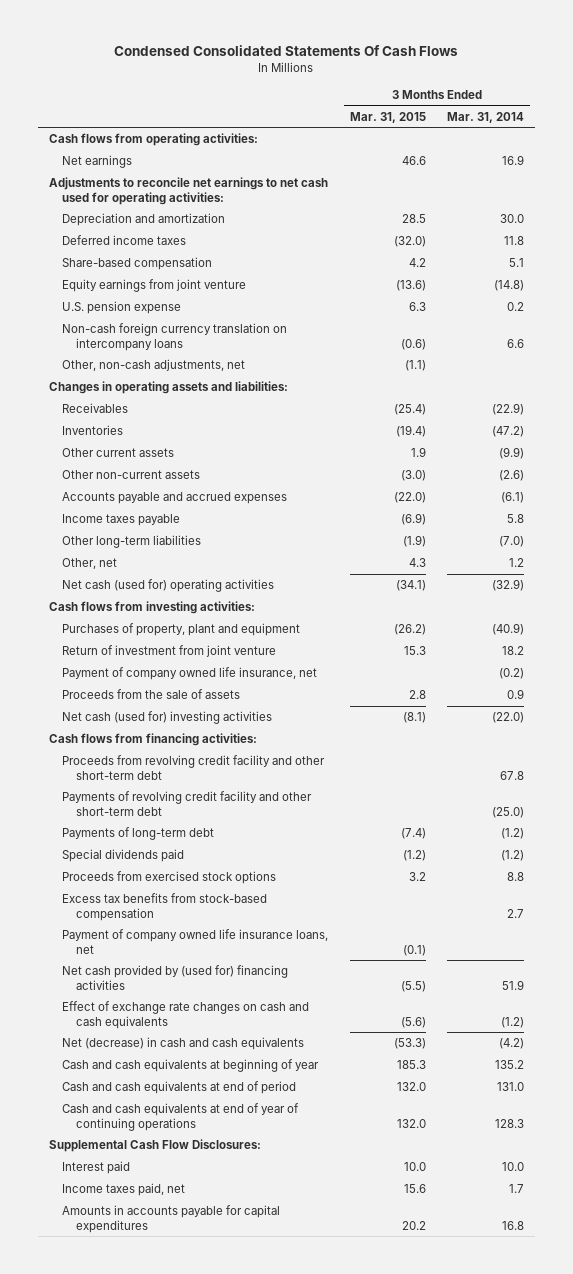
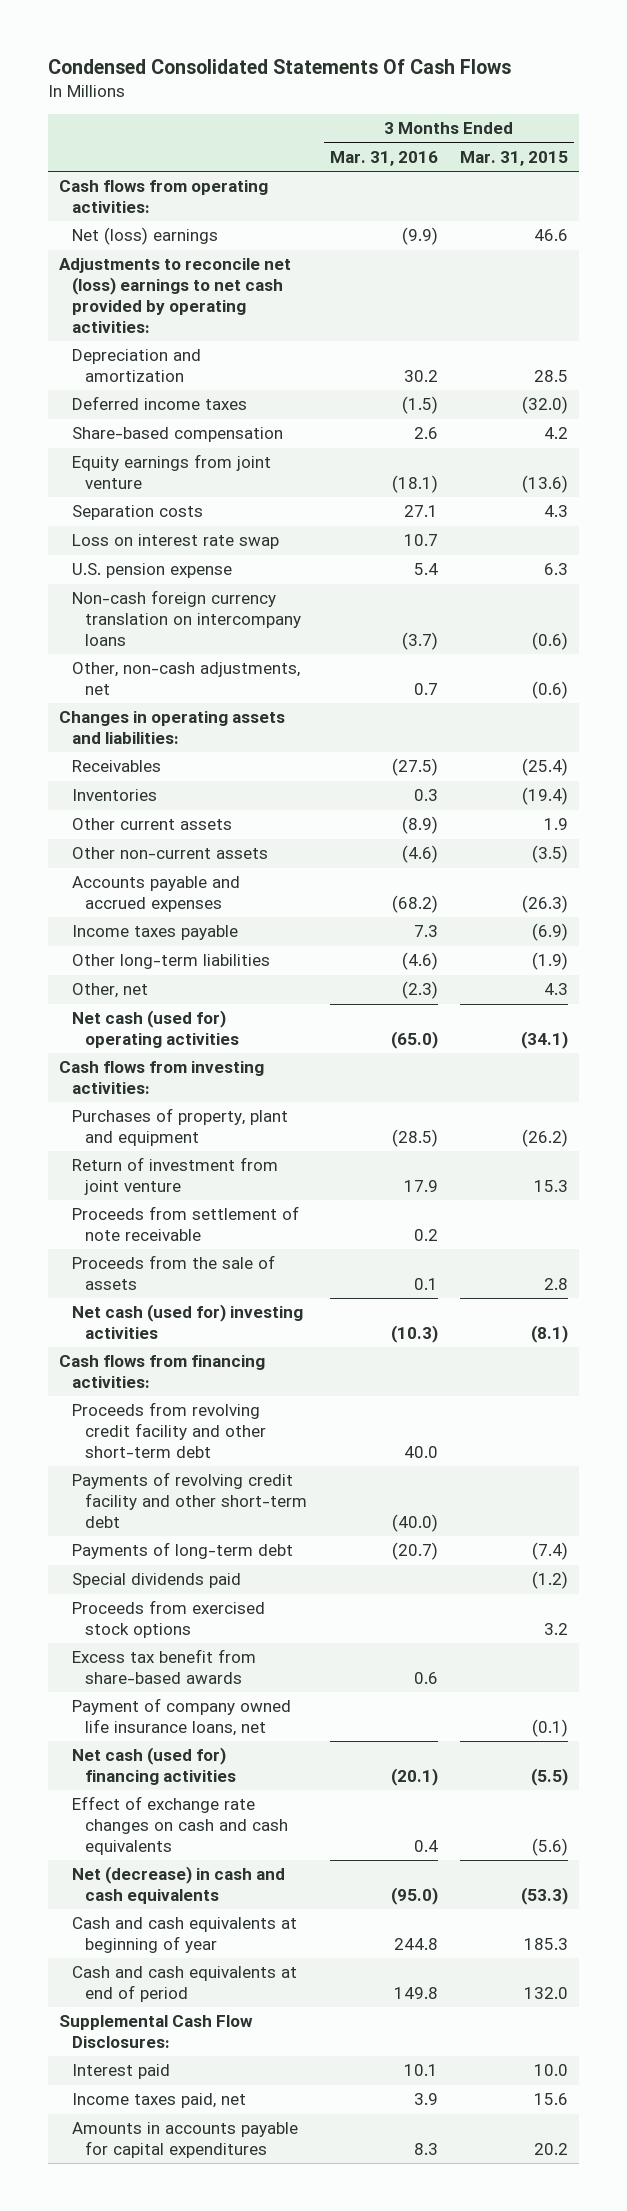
[447,111,525,123] Mar. 31, 2014 -> none
none -> [329,150,438,166] Mar. 31, 2016
[62,155,133,169] Net earnings -> [72,227,219,246] Net (loss) earnings
[48,177,328,205] Adjustments to reconcile net earnings to net cash used for operating activities: -> [59,258,292,334] Adjustments to reconcile net (loss) earnings to net cash provided by operating activities:
none -> [72,505,204,521] Separation costs
none -> [72,534,280,550] Loss on interest rate swap
[404,360,426,372] (1.1) -> [532,681,569,700] (0.6)
[400,470,426,482] (3.0) -> [532,845,569,864] (3.5)
[393,492,426,504] (22.0) -> [522,895,569,914] (26.3)
[62,667,318,681] Payment of company owned life insurance, net -> none
none -> [72,1206,300,1242] Proceeds from settlement of note receivable
[62,893,268,921] Excess tax benefits from stock-based compensation -> [72,1649,257,1685] Excess tax benefit from share-based awards
[62,965,289,990] Net cash provided by (used for) financing activities -> [72,1747,237,1786] Net cash (used for) financing activities
[62,1103,300,1131] Cash and cash equivalents at end of year of continuing operations -> none

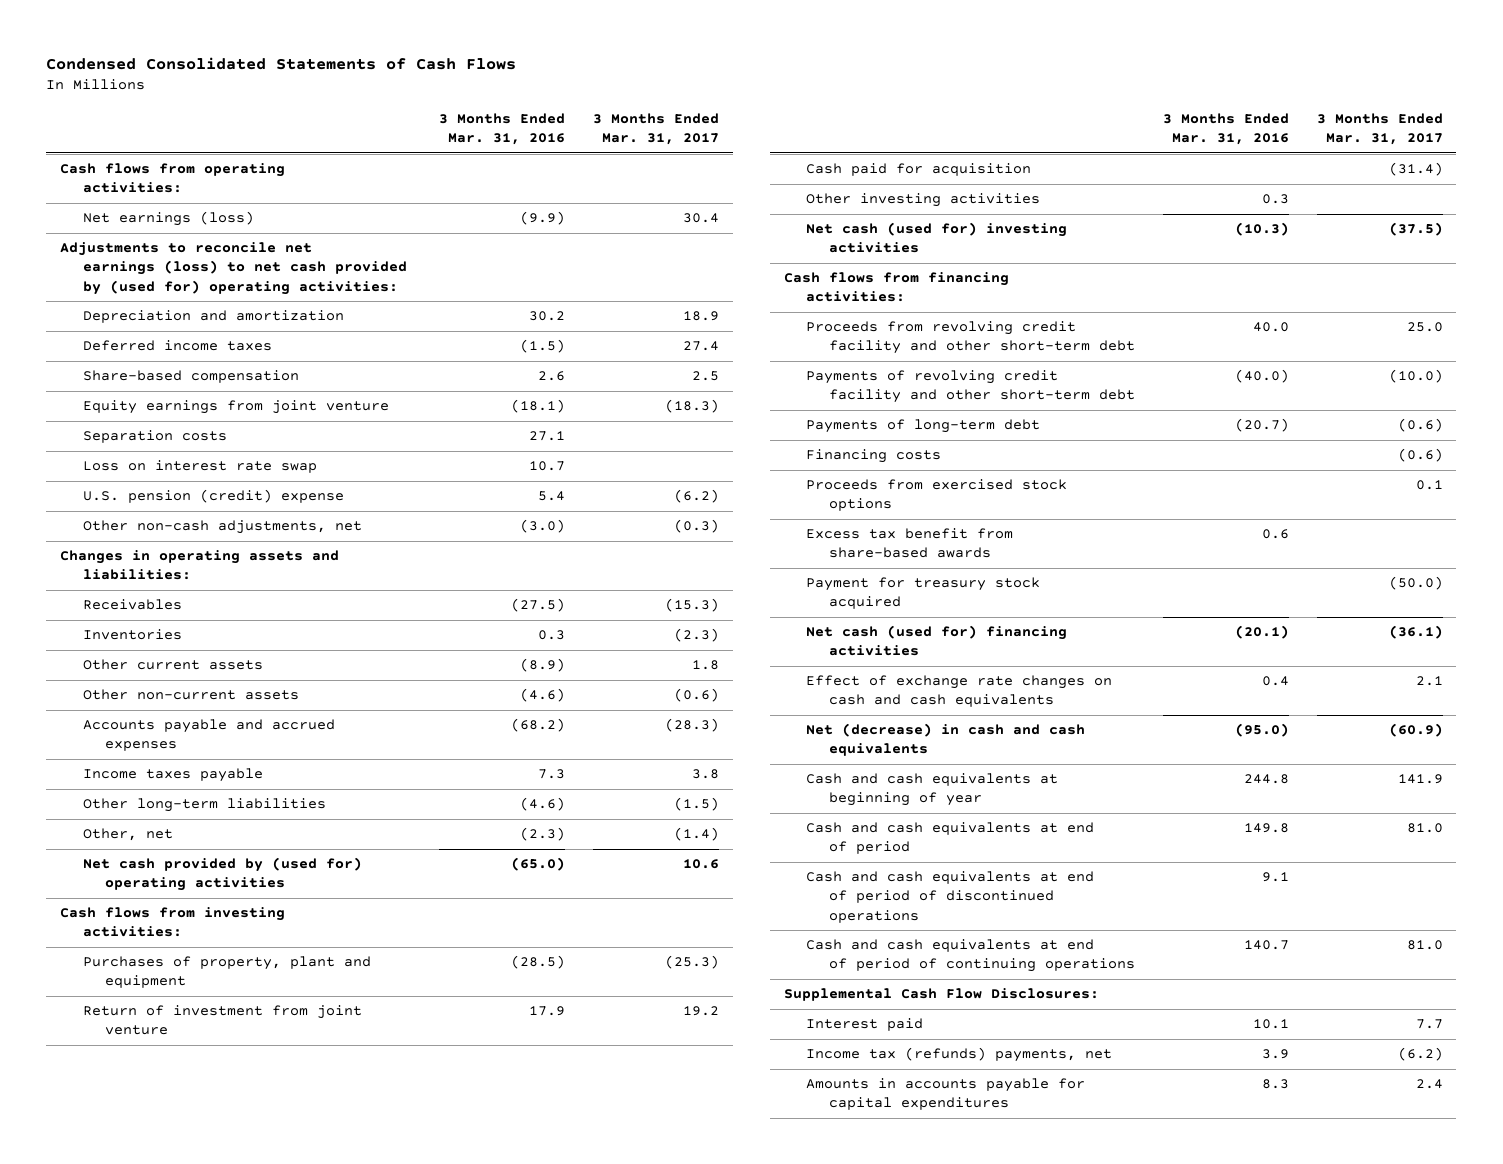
[48,59,512,75] Condensed Consolidated Statements Of Cash Flows -> [46,57,517,71] Condensed Consolidated Statements of Cash Flows
[460,150,569,166] Mar. 31, 2015 -> none
none -> [592,113,719,146] 3 Months Ended Mar. 31, 2017
[72,227,219,246] Net (loss) earnings -> [82,211,254,227] Net earnings (loss)
[59,258,292,334] Adjustments to reconcile net (loss) earnings to net cash provided by operating activities: -> [60,242,407,295] Adjustments to reconcile net earnings (loss) to net cash provided by (used for) operating activities:
[72,590,302,647] Non-cash foreign currency translation on intercompany loans -> none
[72,563,233,579] U.S. pension expense -> [82,489,344,504] U.S. pension (credit) expense
[72,662,301,696] Other, non-cash adjustments, net -> [82,520,362,535] Other non-cash adjustments, net
[413,683,438,696] 0.7 -> [520,519,566,534] (3.0)
[72,1010,240,1049] Net cash (used for) operating activities -> [82,857,362,892] Net cash provided by (used for) operating activities
[72,1206,300,1242] Proceeds from settlement of note receivable -> none
[72,1255,276,1291] Proceeds from the sale of assets -> none
none -> [806,163,1032,177] Cash paid for acquisition
none -> [806,193,1041,208] Other investing activities
[72,1573,242,1589] Special dividends paid -> none
none -> [806,449,942,464] Financing costs
[72,1698,292,1737] Payment of company owned life insurance loans, net -> none
none -> [806,577,1041,610] Payment for treasury stock acquired
none -> [806,871,1095,923] Cash and cash equivalents at end of period of discontinued operations
none -> [806,939,1135,973] Cash and cash equivalents at end of period of continuing operations
[72,2093,247,2109] Income taxes paid, net -> [806,1047,1113,1063] Income tax (refunds) payments, net

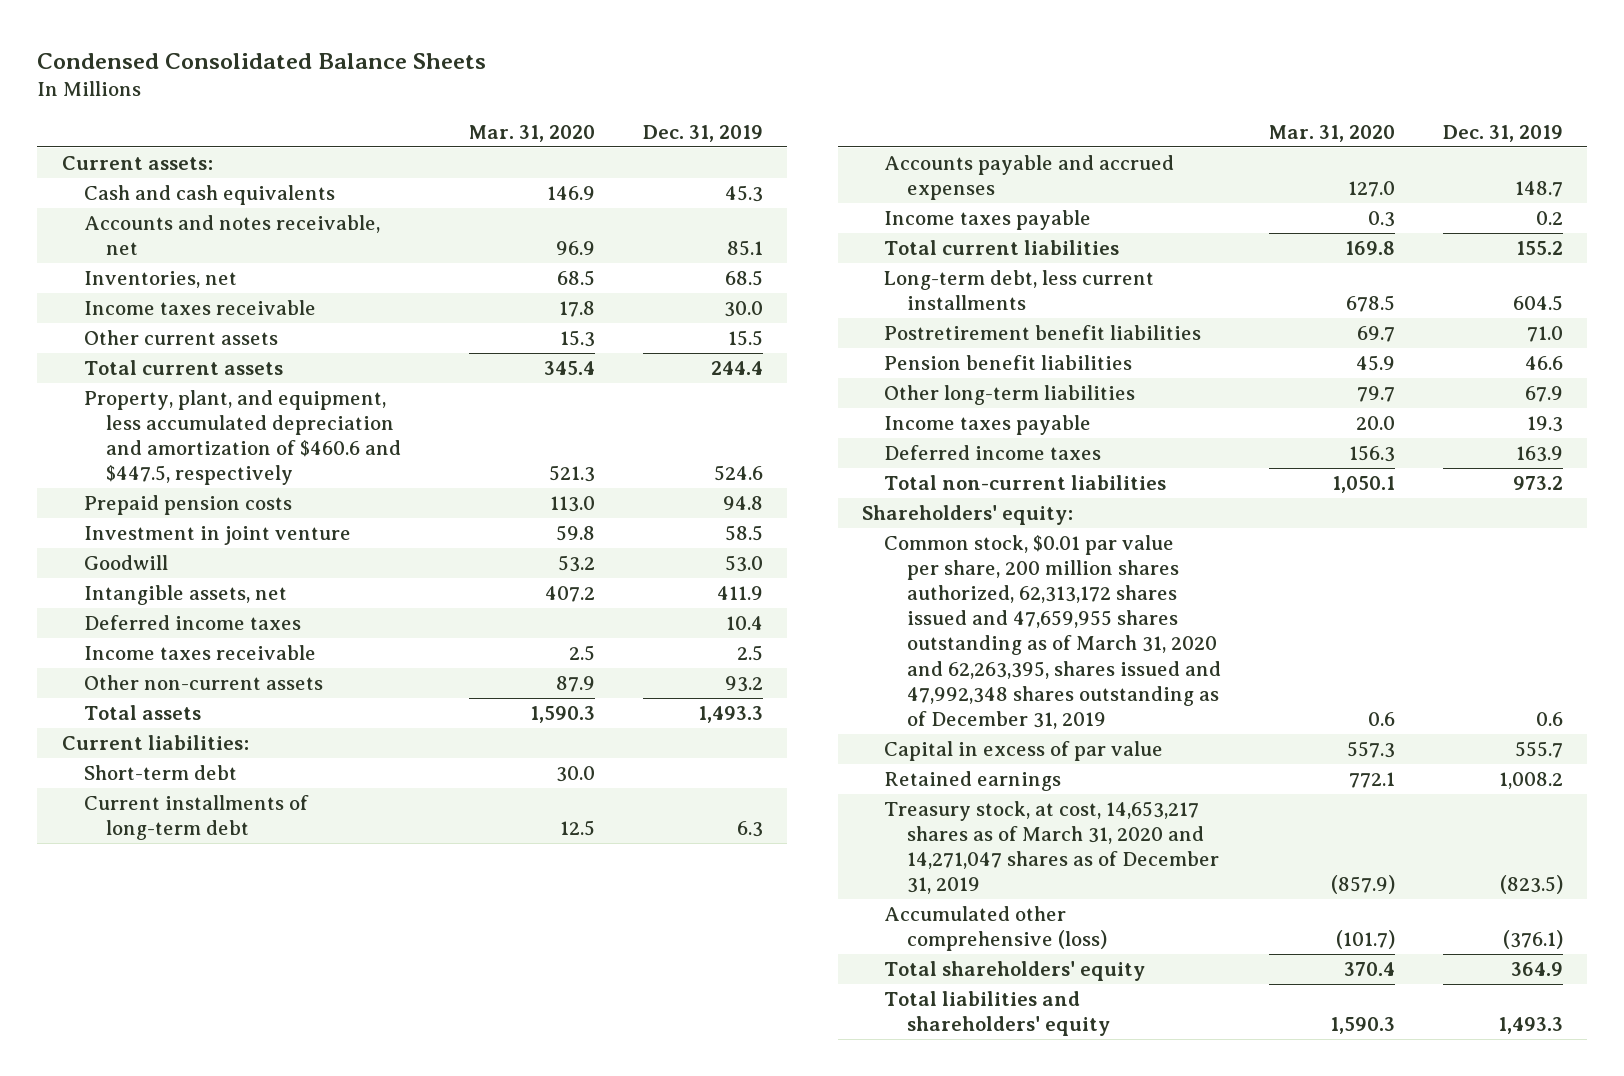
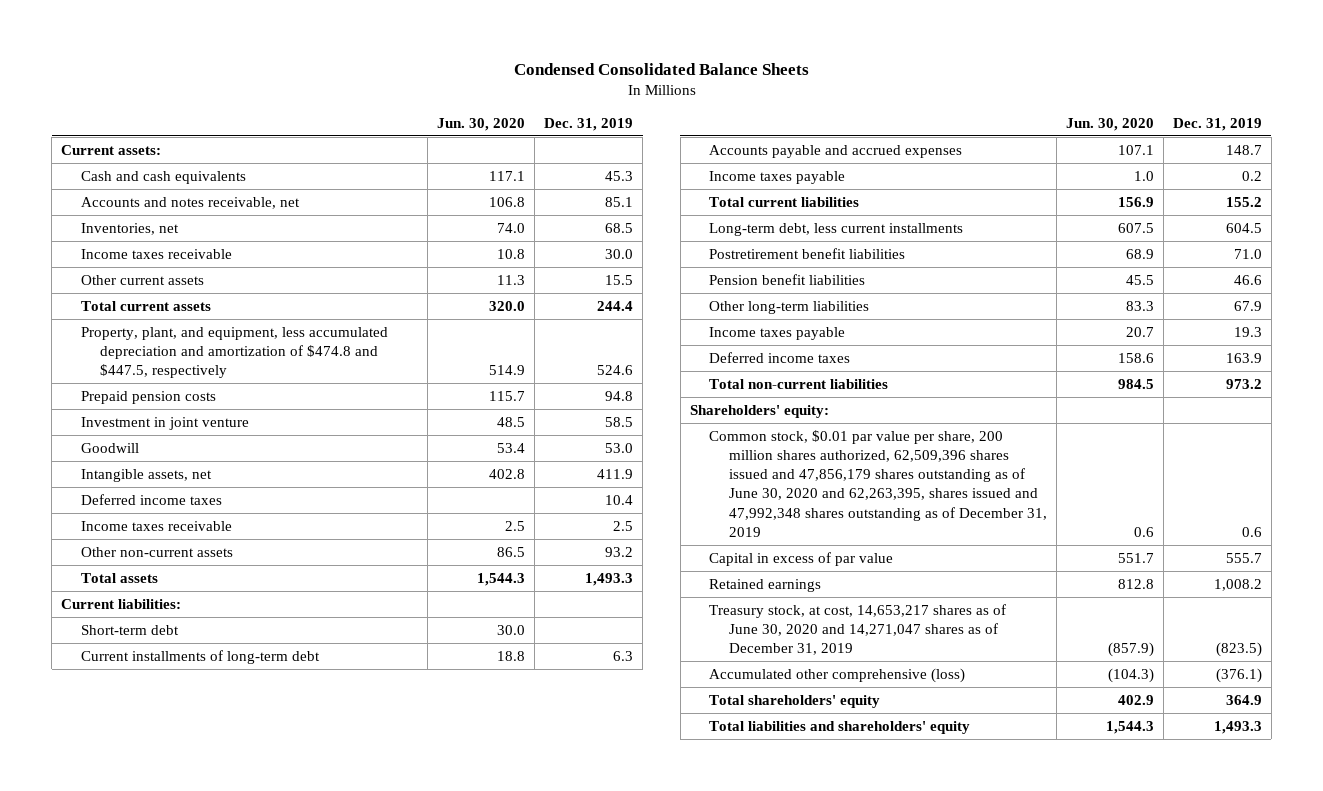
[468,124,595,142] Mar. 31, 2020 -> none
none -> [437,117,526,131] Jun. 30, 2020
[83,390,402,486] Property, plant, and equipment, less accumulated depreciation and amortization of $460.6 and $447.5, respectively -> [80,326,388,379] Property, plant, and equipment, less accumulated depreciation and amortization of $474.8 and $447.5, respectively
[884,535,1221,729] Common stock, $0.01 par value per share, 200 million shares authorized, 62,313,172 shares issued and 47,659,955 shares outstanding as of March 31, 2020 and 62,263,395, shares issued and 47,992,348 shares outstanding as of December 31, 2019 -> [709,429,1047,537] Common stock, $0.01 par value per share, 200 million shares authorized, 62,509,396 shares issued and 47,856,179 shares outstanding as of June 30, 2020 and 62,263,395, shares issued and 47,992,348 shares outstanding as of December 31, 2019
[884,801,1219,895] Treasury stock, at cost, 14,653,217 shares as of March 31, 2020 and 14,271,047 shares as of December 31, 2019 -> [709,603,1007,656] Treasury stock, at cost, 14,653,217 shares as of June 30, 2020 and 14,271,047 shares as of December 31, 2019

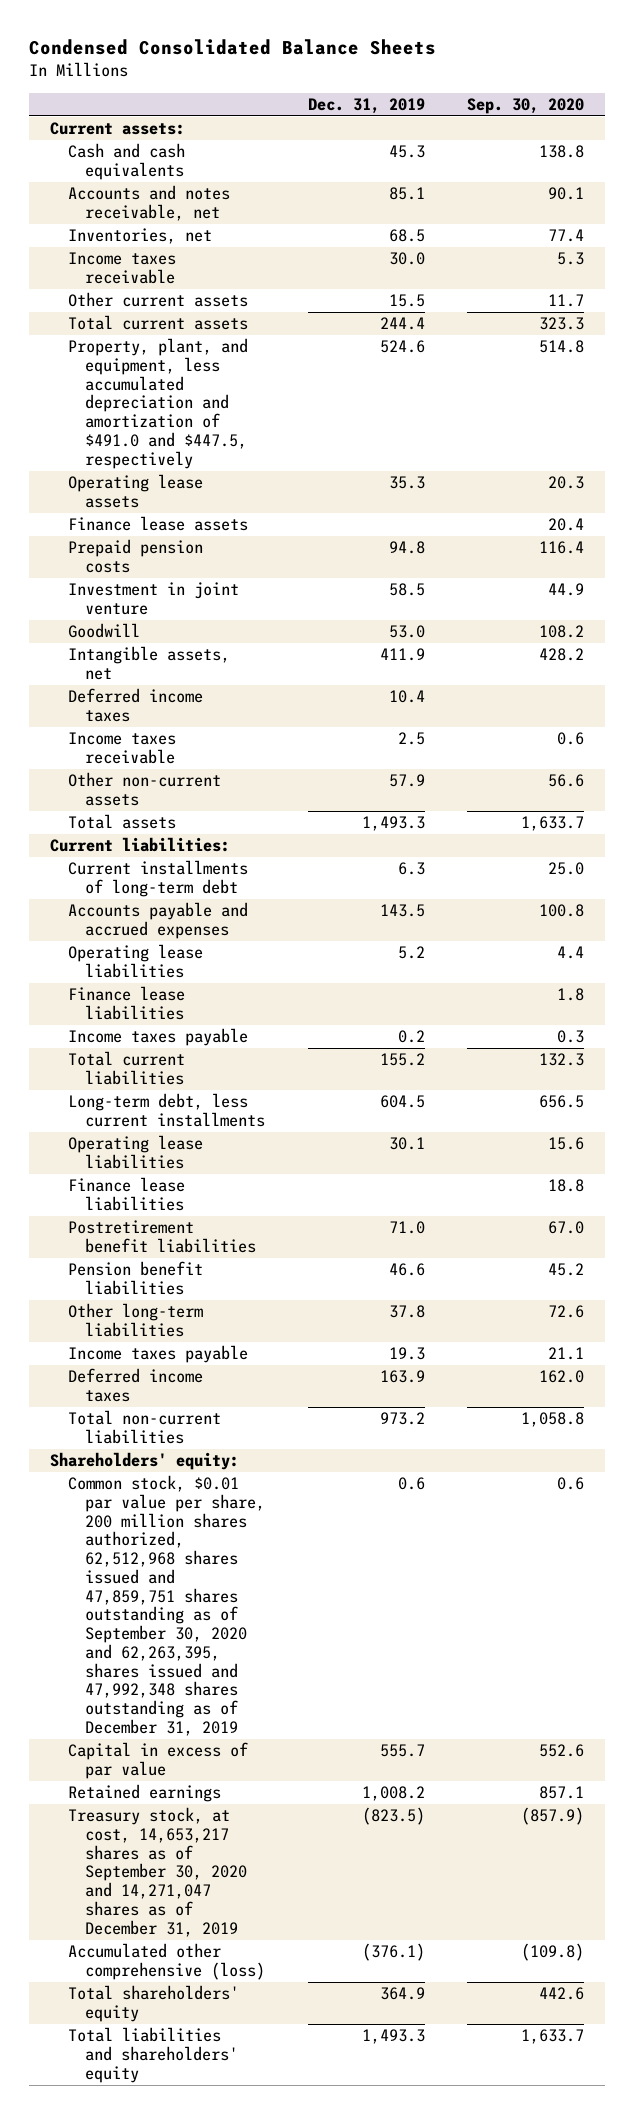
[437,117,526,131] Jun. 30, 2020 -> none
none -> [466,97,584,114] Sep. 30, 2020
[80,326,388,379] Property, plant, and equipment, less accumulated depreciation and amortization of $474.8 and $447.5, respectively -> [67,338,248,469] Property, plant, and equipment, less accumulated depreciation and amortization of $491.0 and $447.5, respectively
none -> [67,474,203,508] Operating lease assets
none -> [67,516,248,532] Finance lease assets
[605,546,634,557] 93.2 -> [388,774,425,788] 57.9
[80,624,179,635] Short-term debt -> none
[1225,144,1262,155] 148.7 -> [379,904,425,918] 143.5
none -> [67,944,203,978] Operating lease liabilities
none -> [67,986,185,1020] Finance lease liabilities
none -> [67,1135,203,1169] Operating lease liabilities
none -> [67,1177,185,1211] Finance lease liabilities
[1233,300,1262,311] 67.9 -> [388,1305,425,1319] 37.8
[709,429,1047,537] Common stock, $0.01 par value per share, 200 million shares authorized, 62,509,396 shares issued and 47,856,179 shares outstanding as of June 30, 2020 and 62,263,395, shares issued and 47,992,348 shares outstanding as of December 31, 2019 -> [67,1475,266,1736] Common stock, $0.01 par value per share, 200 million shares authorized, 62,512,968 shares issued and 47,859,751 shares outstanding as of September 30, 2020 and 62,263,395, shares issued and 47,992,348 shares outstanding as of December 31, 2019
[709,603,1007,656] Treasury stock, at cost, 14,653,217 shares as of June 30, 2020 and 14,271,047 shares as of December 31, 2019 -> [67,1807,248,1937] Treasury stock, at cost, 14,653,217 shares as of September 30, 2020 and 14,271,047 shares as of December 31, 2019

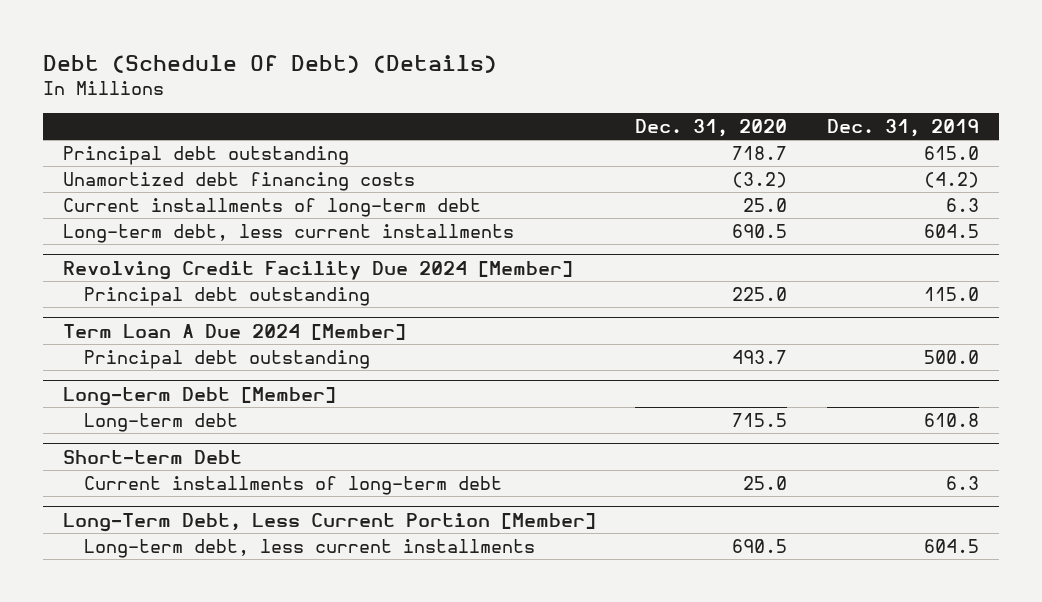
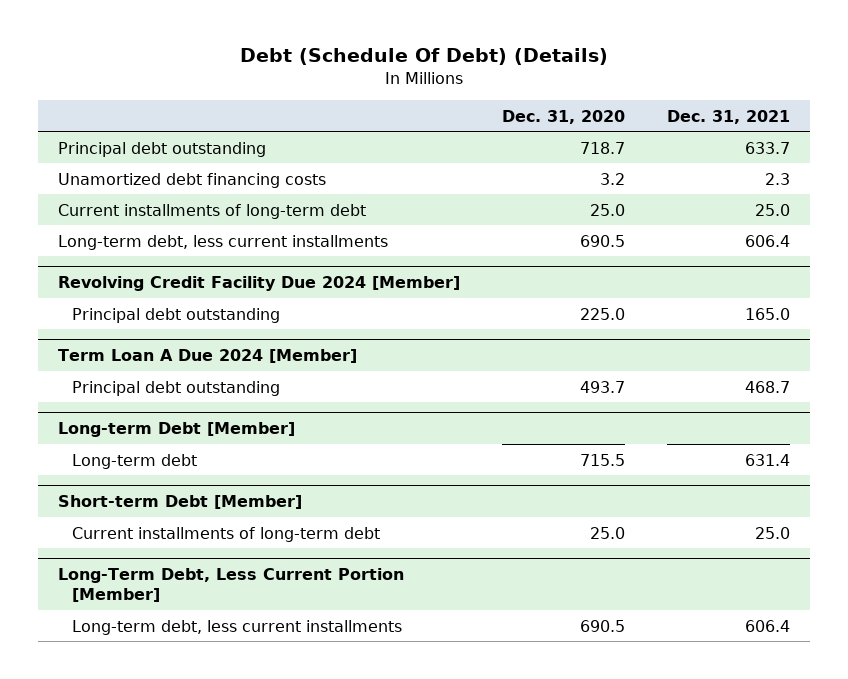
[826,119,979,138] Dec. 31, 2019 -> none
none -> [666,109,790,124] Dec. 31, 2021
[732,172,788,189] (3.2) -> [599,172,625,185] 3.2
[62,449,242,464] Short-term Debt -> [58,494,303,509] Short-term Debt [Member]

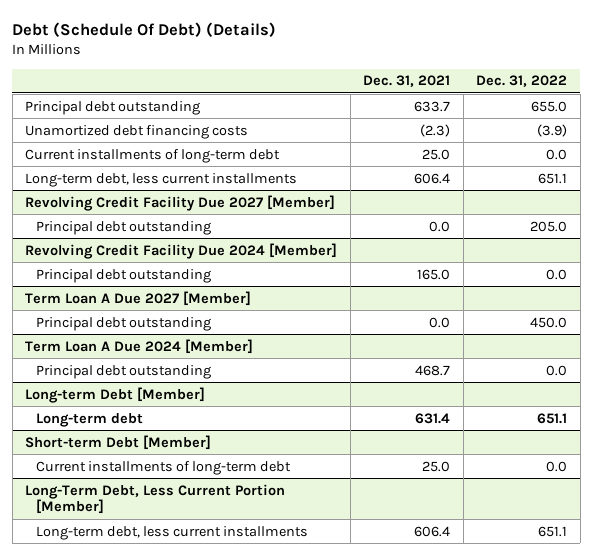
[501,109,625,124] Dec. 31, 2020 -> none
none -> [476,75,568,88] Dec. 31, 2022
[764,172,790,185] 2.3 -> [420,123,451,137] (2.3)
none -> [25,194,336,211] Revolving Credit Facility Due 2027 [Member]
none -> [36,220,212,235] Principal debt outstanding
none -> [25,290,252,306] Term Loan A Due 2027 [Member]
none -> [36,316,212,331] Principal debt outstanding

